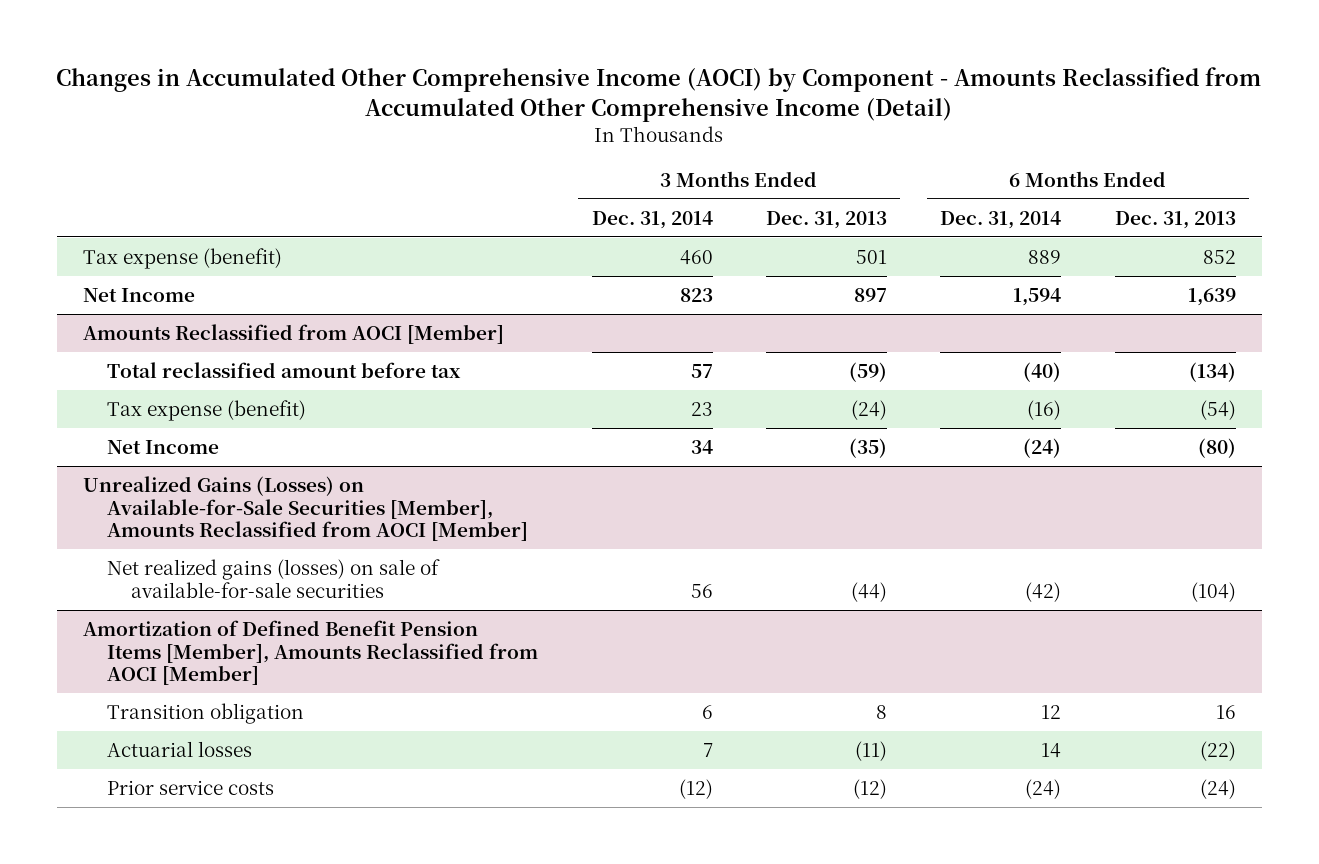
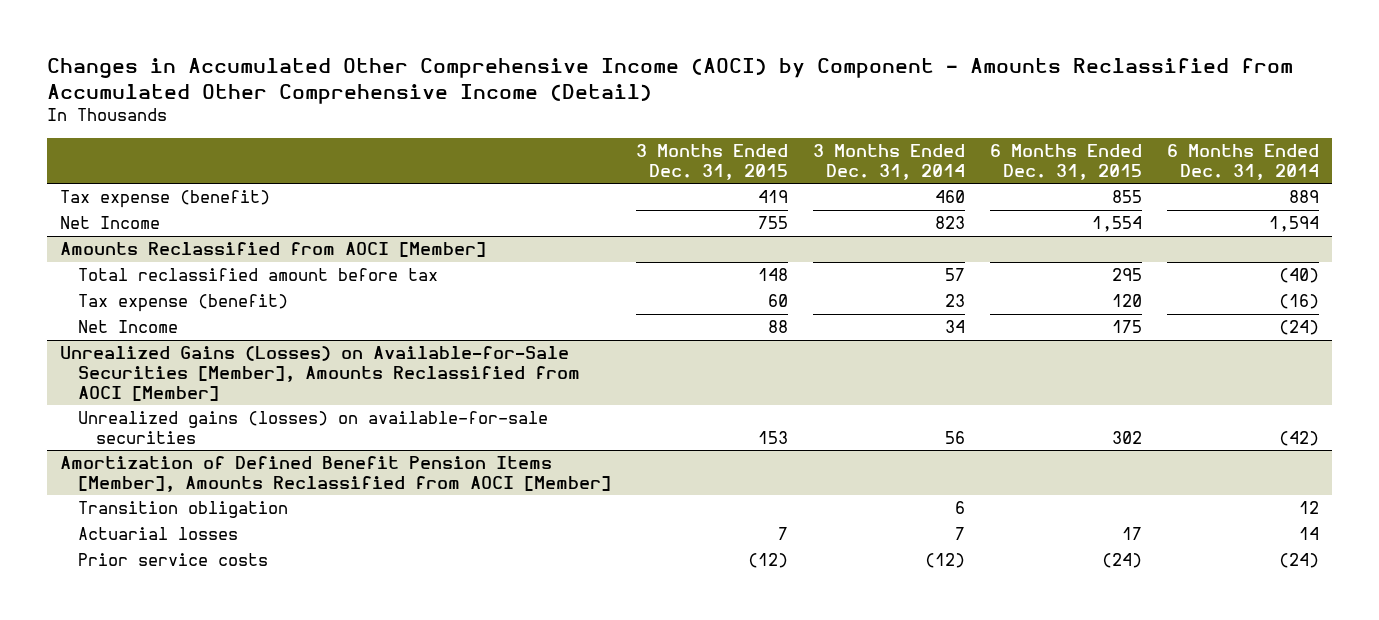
[765,210,887,229] Dec. 31, 2013 -> none
[1114,210,1236,229] Dec. 31, 2013 -> none
none -> [636,143,789,180] 3 Months Ended Dec. 31, 2015
none -> [990,143,1143,180] 6 Months Ended Dec. 31, 2015
[107,558,441,598] Net realized gains (losses) on sale of available-for-sale securities -> [78,411,549,444] Unrealized gains (losses) on available-for-sale securities

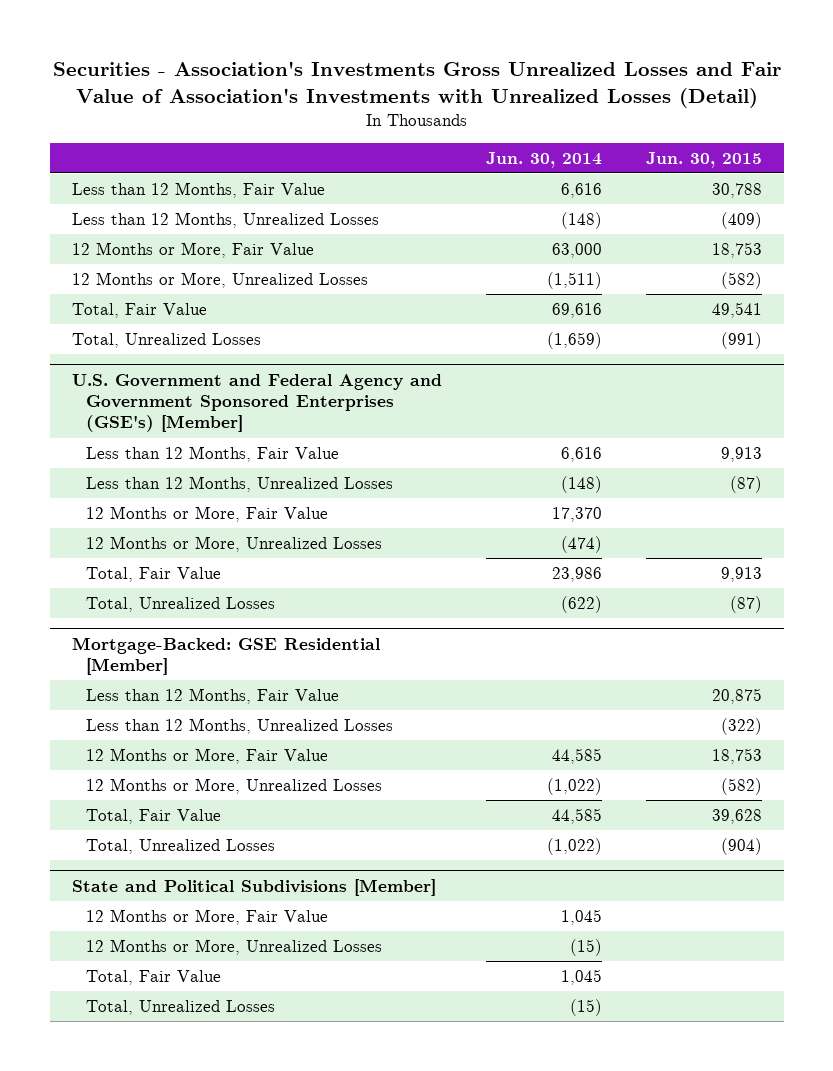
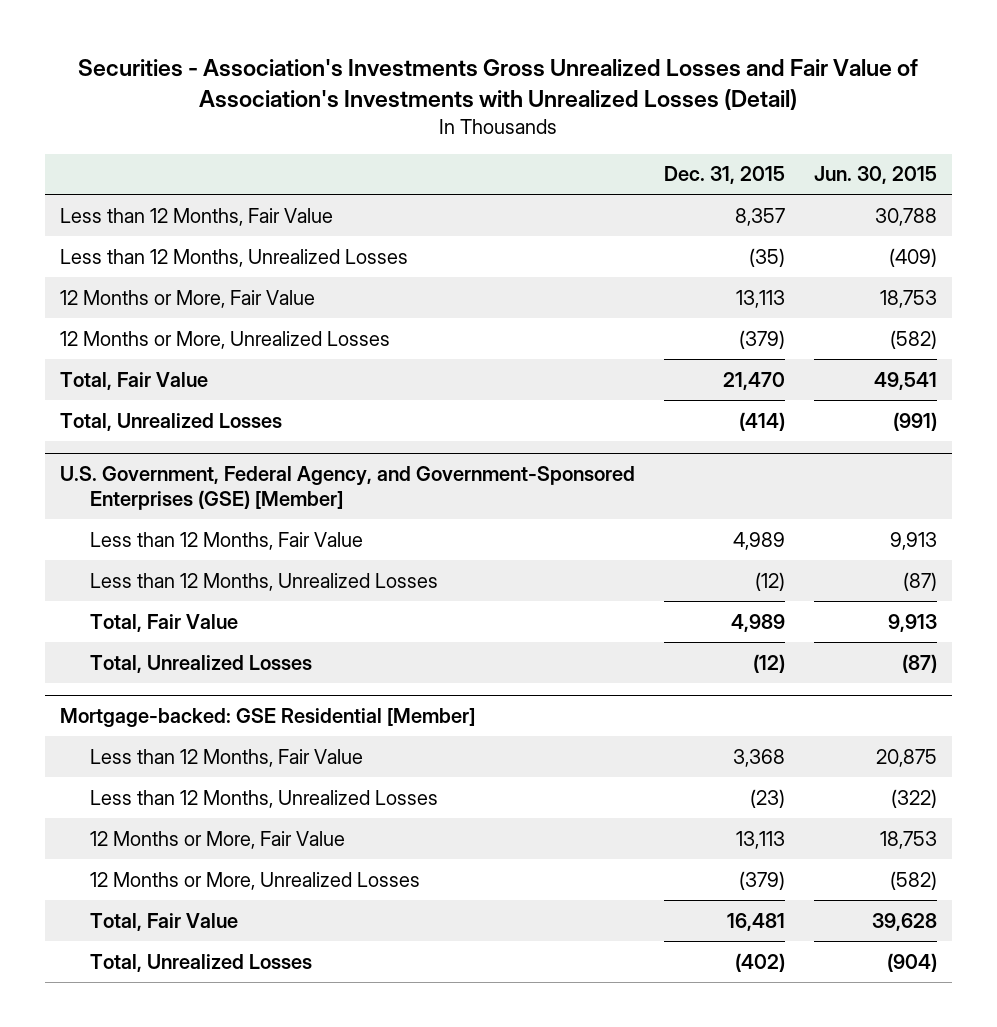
[485,151,602,168] Jun. 30, 2014 -> none
none -> [663,166,785,185] Dec. 31, 2015
[71,373,442,433] U.S. Government and Federal Agency and Government Sponsored Enterprises (GSE's) [Member] -> [59,465,635,510] U.S. Government, Federal Agency, and Government-Sponsored Enterprises (GSE) [Member]
[85,505,328,522] 12 Months or More, Fair Value -> none
[85,535,382,552] 12 Months or More, Unrealized Losses -> none
[71,636,380,676] Mortgage-Backed: GSE Residential [Member] -> [59,707,475,727] Mortgage-backed: GSE Residential [Member]
[71,878,436,896] State and Political Subdivisions [Member] -> none
[85,908,328,925] 12 Months or More, Fair Value -> none
[85,938,382,955] 12 Months or More, Unrealized Losses -> none
[85,969,221,985] Total, Fair Value -> none
[85,999,275,1015] Total, Unrealized Losses -> none

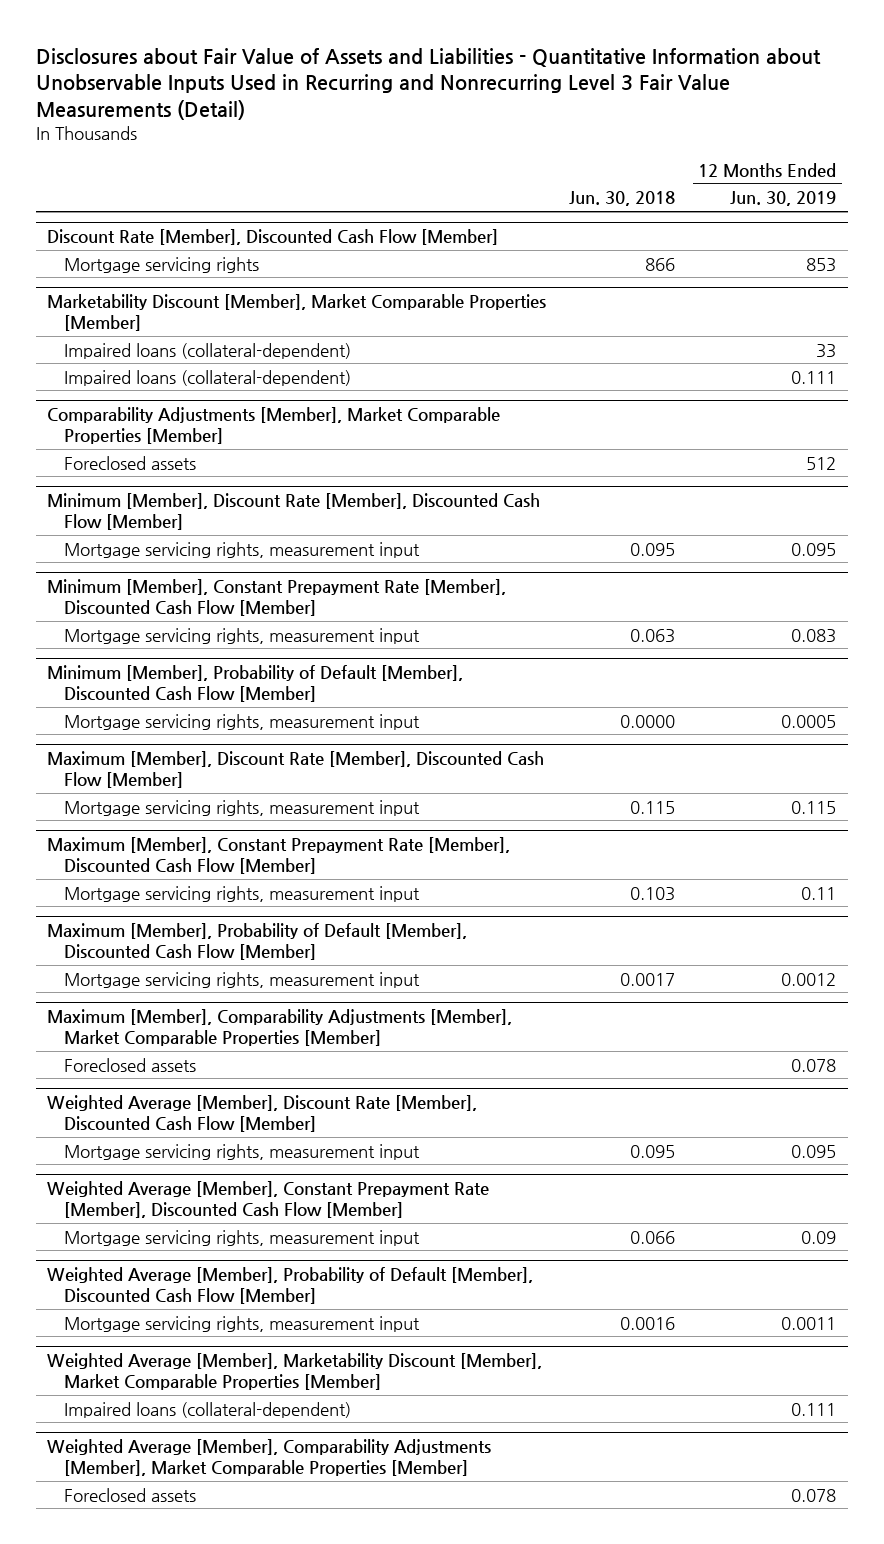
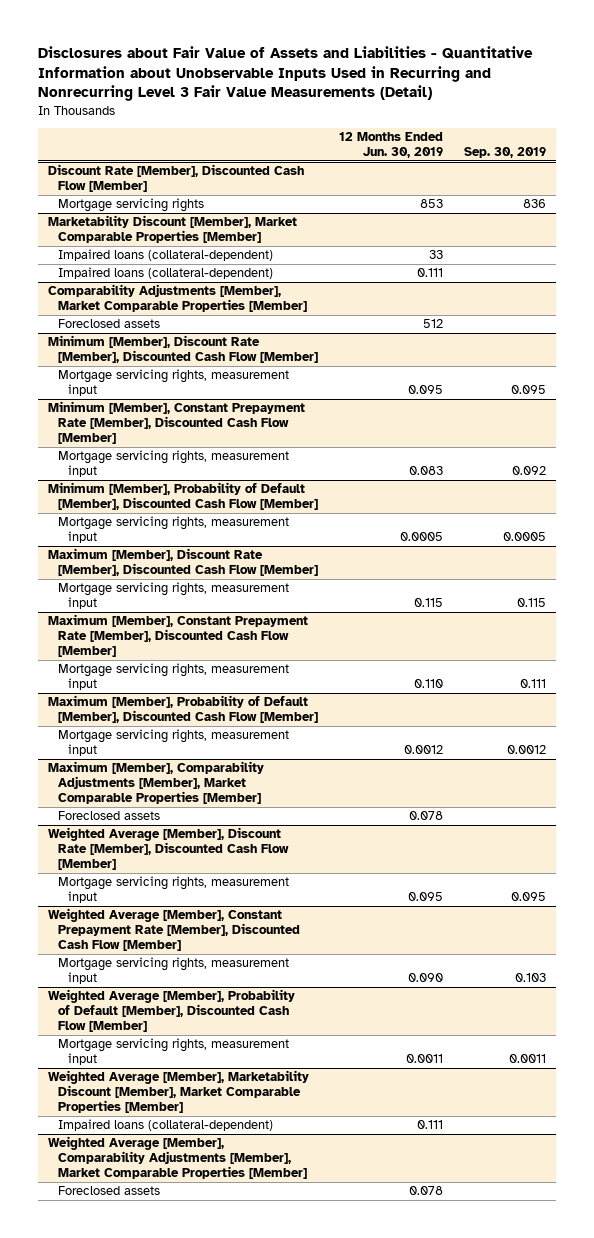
[569,191,676,207] Jun. 30, 2018 -> none
none -> [463,146,546,158] Sep. 30, 2019
[801,886,837,900] 0.11 -> [413,679,443,689] 0.110
[801,1230,837,1244] 0.09 -> [407,973,443,983] 0.090

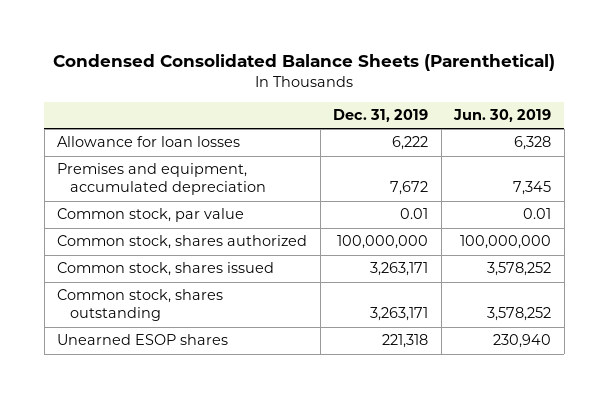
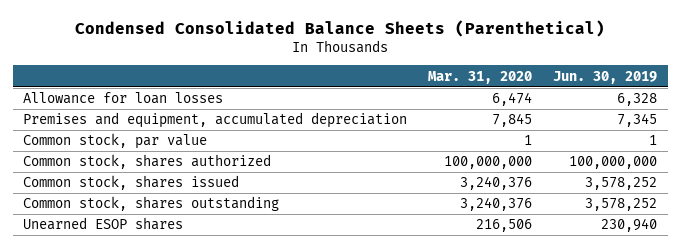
[333,109,429,123] Dec. 31, 2019 -> none
none -> [428,70,533,84] Mar. 31, 2020
[523,208,552,220] 0.01 -> [649,135,658,146] 1

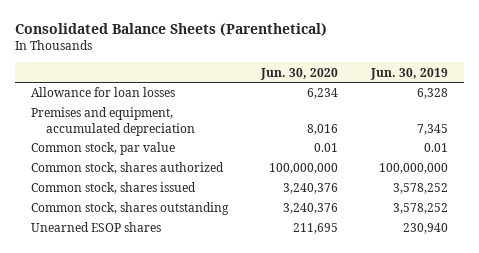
[75,19,606,37] Condensed Consolidated Balance Sheets (Parenthetical) -> [15,22,328,36] Consolidated Balance Sheets (Parenthetical)
[428,70,533,84] Mar. 31, 2020 -> none
none -> [260,67,339,80] Jun. 30, 2020
[649,135,658,146] 1 -> [423,143,448,153] 0.01

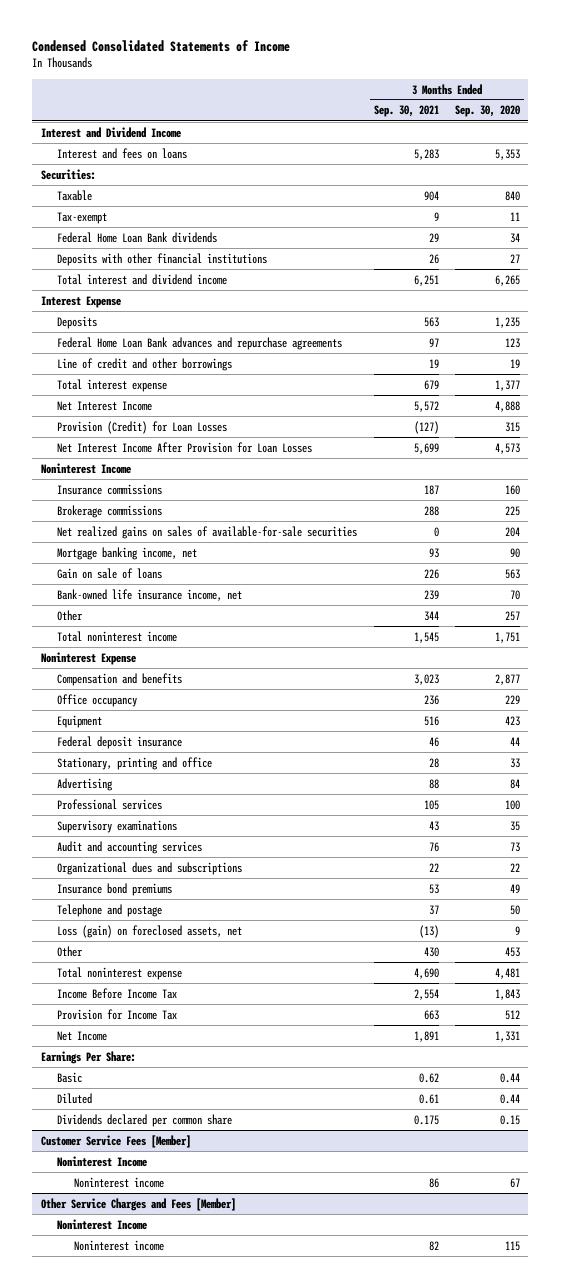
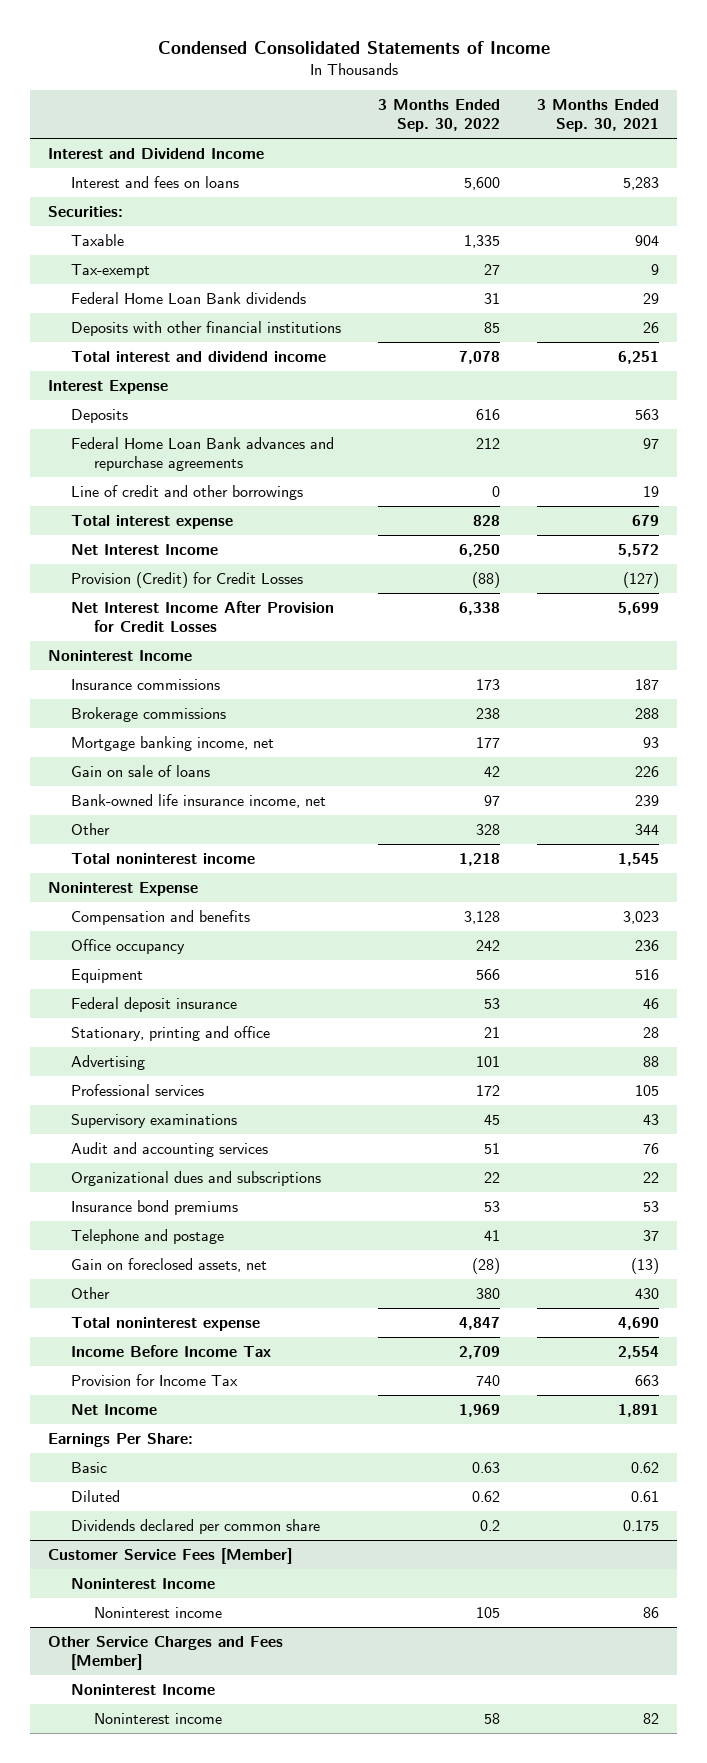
[455,105,521,118] Sep. 30, 2020 -> none
none -> [378,98,501,133] 3 Months Ended Sep. 30, 2022
[57,420,228,434] Provision (Credit) for Loan Losses -> [71,571,304,588] Provision (Credit) for Credit Losses
[57,441,313,453] Net Interest Income After Provision for Loan Losses -> [71,600,335,633] Net Interest Income After Provision for Credit Losses
[57,525,358,539] Net realized gains on sales of available-for-sale securities -> none
[57,924,243,938] Loss (gain) on foreclosed assets, net -> [71,1257,268,1272] Gain on foreclosed assets, net

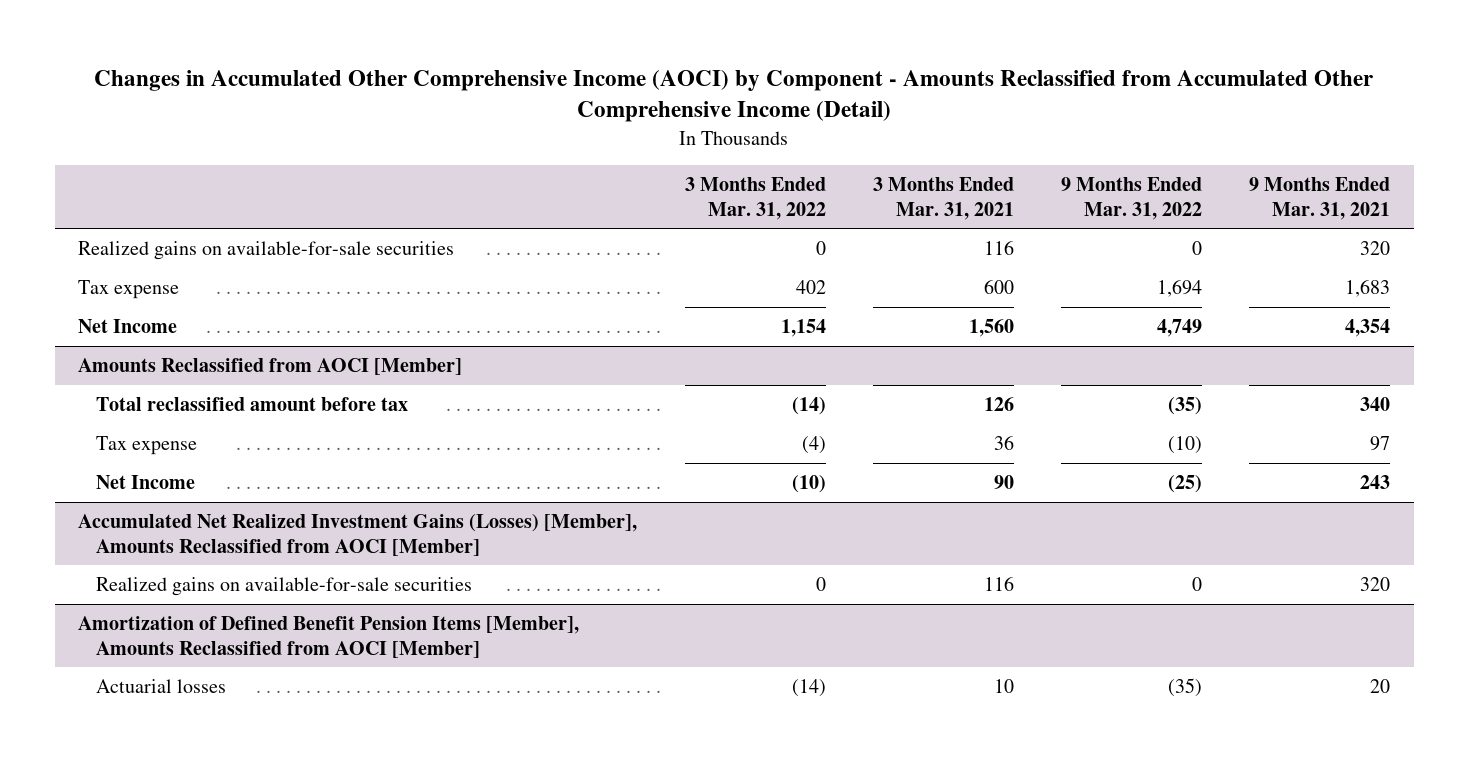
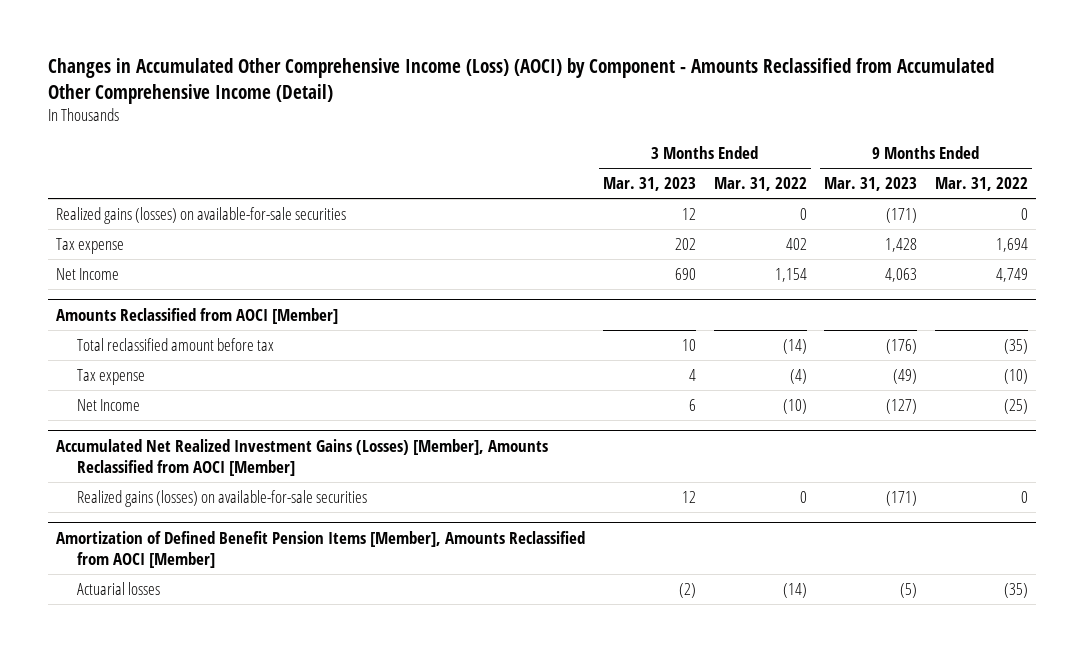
[94,70,1374,123] Changes in Accumulated Other Comprehensive Income (AOCI) by Component - Amounts Reclassified from Accumulated Other Comprehensive Income (Detail) -> [47,58,994,105] Changes in Accumulated Other Comprehensive Income (Loss) (AOCI) by Component - Amounts Reclassified from Accumulated Other Comprehensive Income (Detail)
[872,176,1014,220] 3 Months Ended Mar. 31, 2021 -> none
[1249,176,1391,220] 9 Months Ended Mar. 31, 2021 -> none
none -> [603,177,697,192] Mar. 31, 2023
none -> [824,177,918,192] Mar. 31, 2023
[78,240,455,260] Realized gains on available-for-sale securities -> [56,206,347,224] Realized gains (losses) on available-for-sale securities
[96,576,473,596] Realized gains on available-for-sale securities -> [76,489,367,507] Realized gains (losses) on available-for-sale securities

